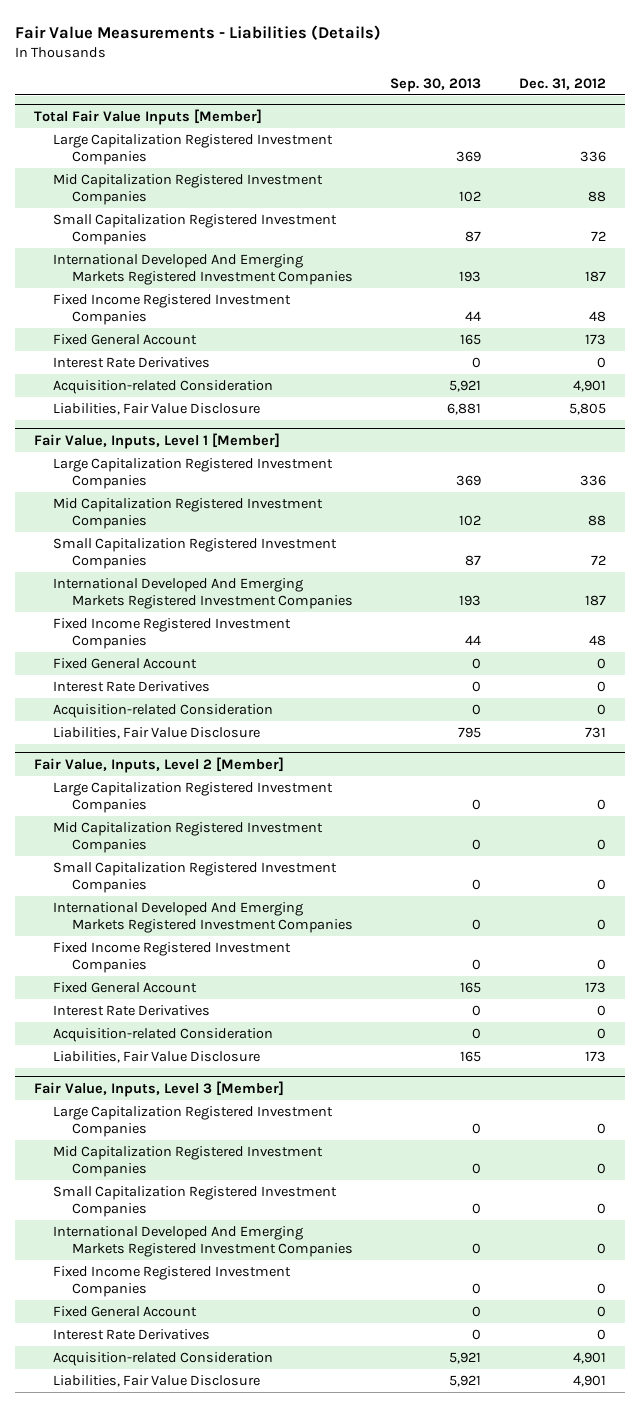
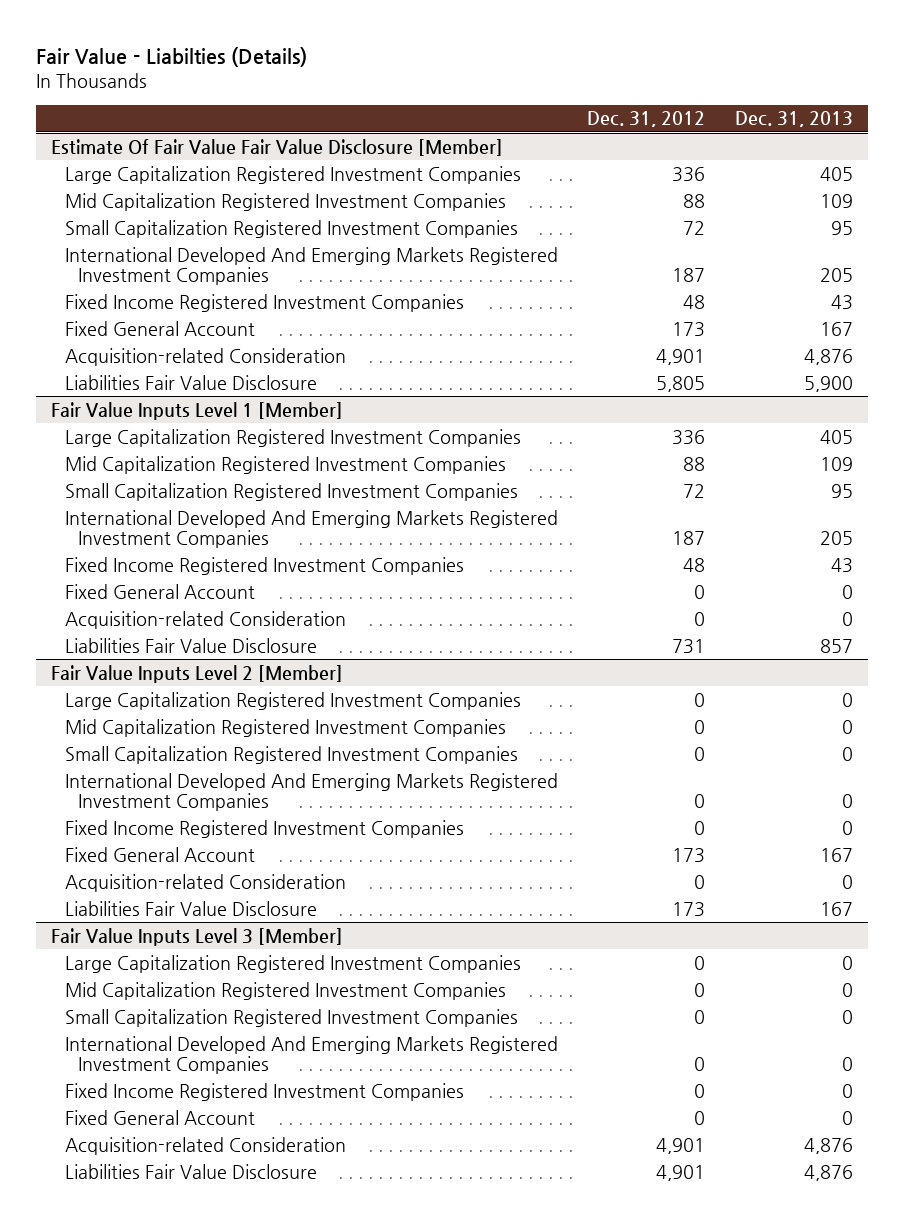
[15,24,382,40] Fair Value Measurements - Liabilities (Details) -> [36,47,308,68] Fair Value - Liabilties (Details)
[390,77,482,92] Sep. 30, 2013 -> none
none -> [735,111,854,128] Dec. 31, 2013
[33,108,262,125] Total Fair Value Inputs [Member] -> none
none -> [51,138,504,156] Estimate Of Fair Value Fair Value Disclosure [Member]
[52,357,210,369] Interest Rate Derivatives -> none
[52,403,260,416] Liabilities, Fair Value Disclosure -> [64,374,317,390] Liabilities Fair Value Disclosure
[33,432,280,449] Fair Value, Inputs, Level 1 [Member] -> [51,401,344,420] Fair Value Inputs Level 1 [Member]
[52,681,210,693] Interest Rate Derivatives -> none
[52,727,260,740] Liabilities, Fair Value Disclosure -> [64,637,317,653] Liabilities Fair Value Disclosure
[33,756,284,773] Fair Value, Inputs, Level 2 [Member] -> [51,664,344,683] Fair Value Inputs Level 2 [Member]
[52,1005,210,1017] Interest Rate Derivatives -> none
[52,1051,260,1064] Liabilities, Fair Value Disclosure -> [64,900,317,916] Liabilities Fair Value Disclosure
[33,1080,284,1097] Fair Value, Inputs, Level 3 [Member] -> [51,927,344,946] Fair Value Inputs Level 3 [Member]
[52,1329,210,1341] Interest Rate Derivatives -> none
[52,1375,260,1388] Liabilities, Fair Value Disclosure -> [64,1163,317,1179] Liabilities Fair Value Disclosure

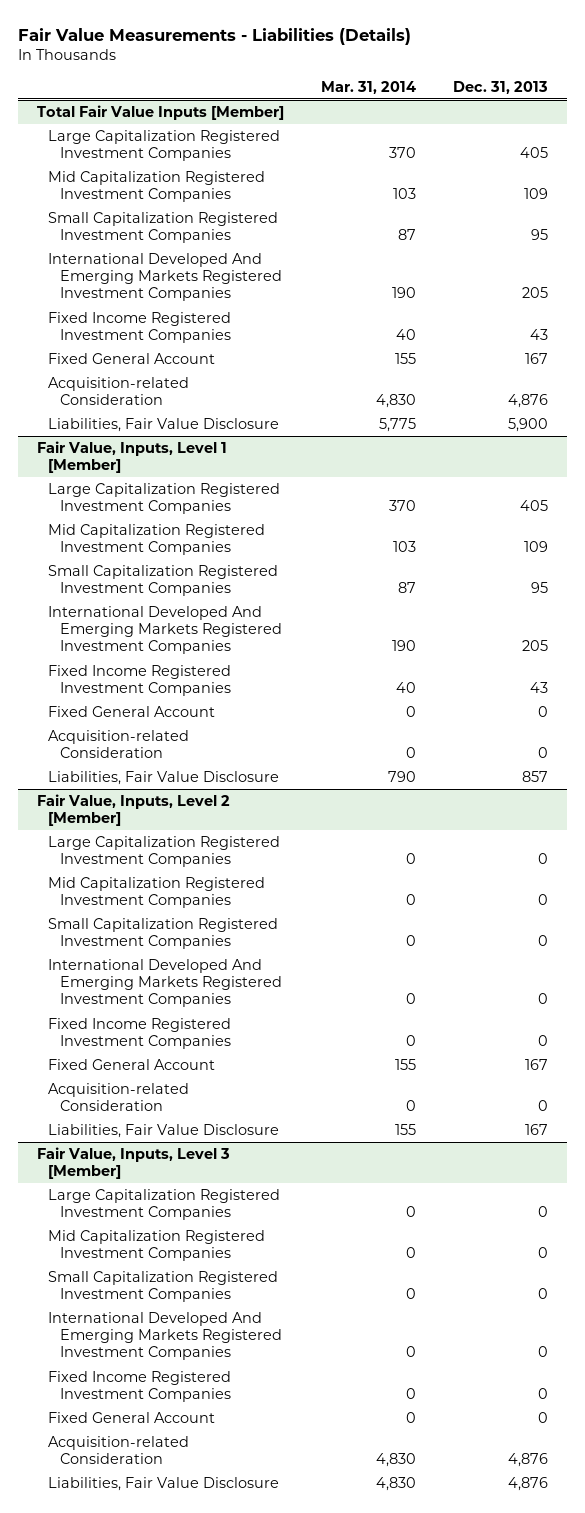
[36,47,308,68] Fair Value - Liabilties (Details) -> [18,27,412,45] Fair Value Measurements - Liabilities (Details)
[587,111,706,128] Dec. 31, 2012 -> none
none -> [320,80,416,94] Mar. 31, 2014
[51,138,504,156] Estimate Of Fair Value Fair Value Disclosure [Member] -> none
none -> [36,105,284,121] Total Fair Value Inputs [Member]
[64,374,317,390] Liabilities Fair Value Disclosure -> [48,418,280,433] Liabilities, Fair Value Disclosure
[51,401,344,420] Fair Value Inputs Level 1 [Member] -> [36,441,227,474] Fair Value, Inputs, Level 1 [Member]
[64,637,317,653] Liabilities Fair Value Disclosure -> [48,771,280,786] Liabilities, Fair Value Disclosure
[51,664,344,683] Fair Value Inputs Level 2 [Member] -> [36,794,230,827] Fair Value, Inputs, Level 2 [Member]
[64,900,317,916] Liabilities Fair Value Disclosure -> [48,1124,280,1139] Liabilities, Fair Value Disclosure
[51,927,344,946] Fair Value Inputs Level 3 [Member] -> [36,1147,230,1180] Fair Value, Inputs, Level 3 [Member]
[64,1163,317,1179] Liabilities Fair Value Disclosure -> [48,1477,280,1492] Liabilities, Fair Value Disclosure

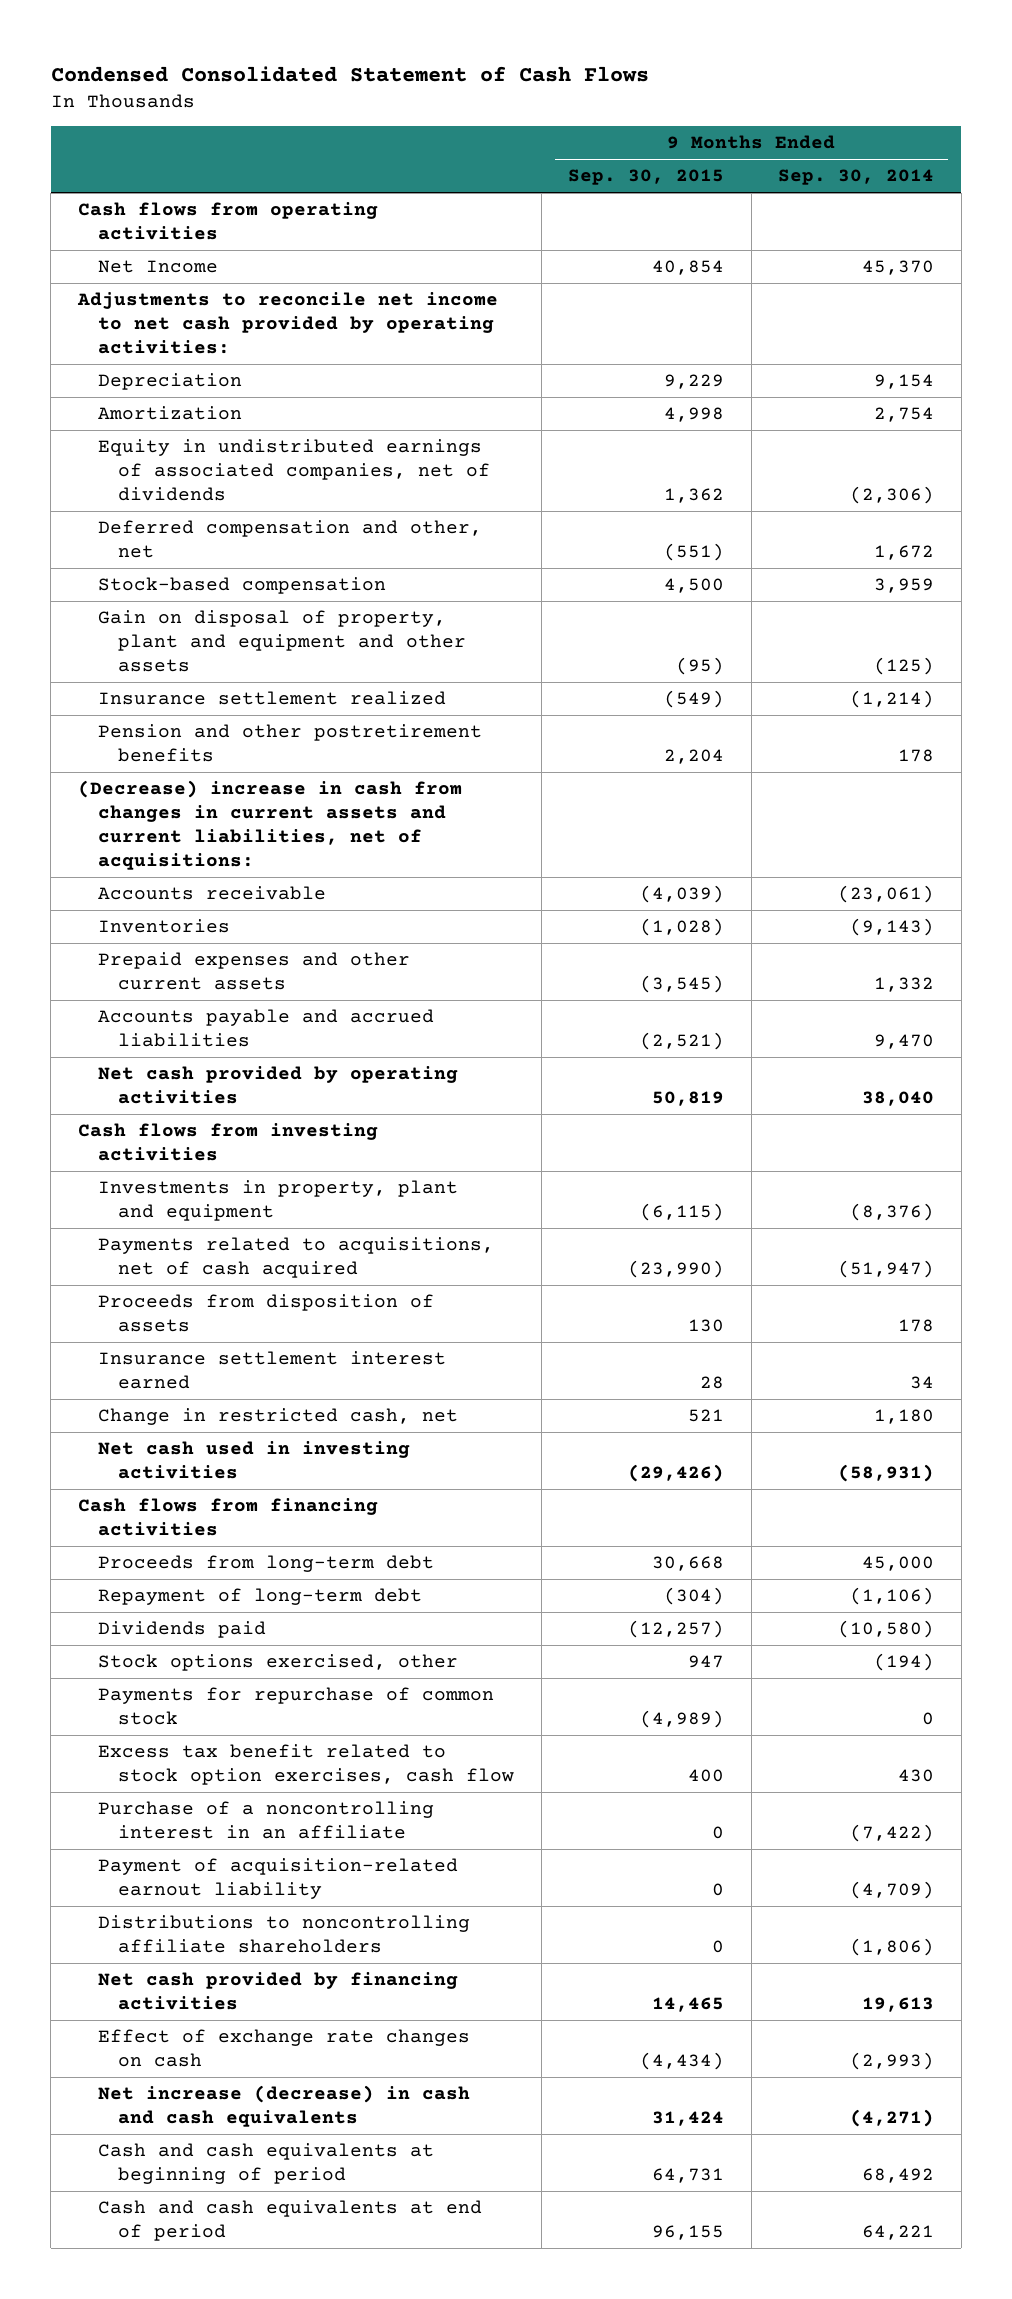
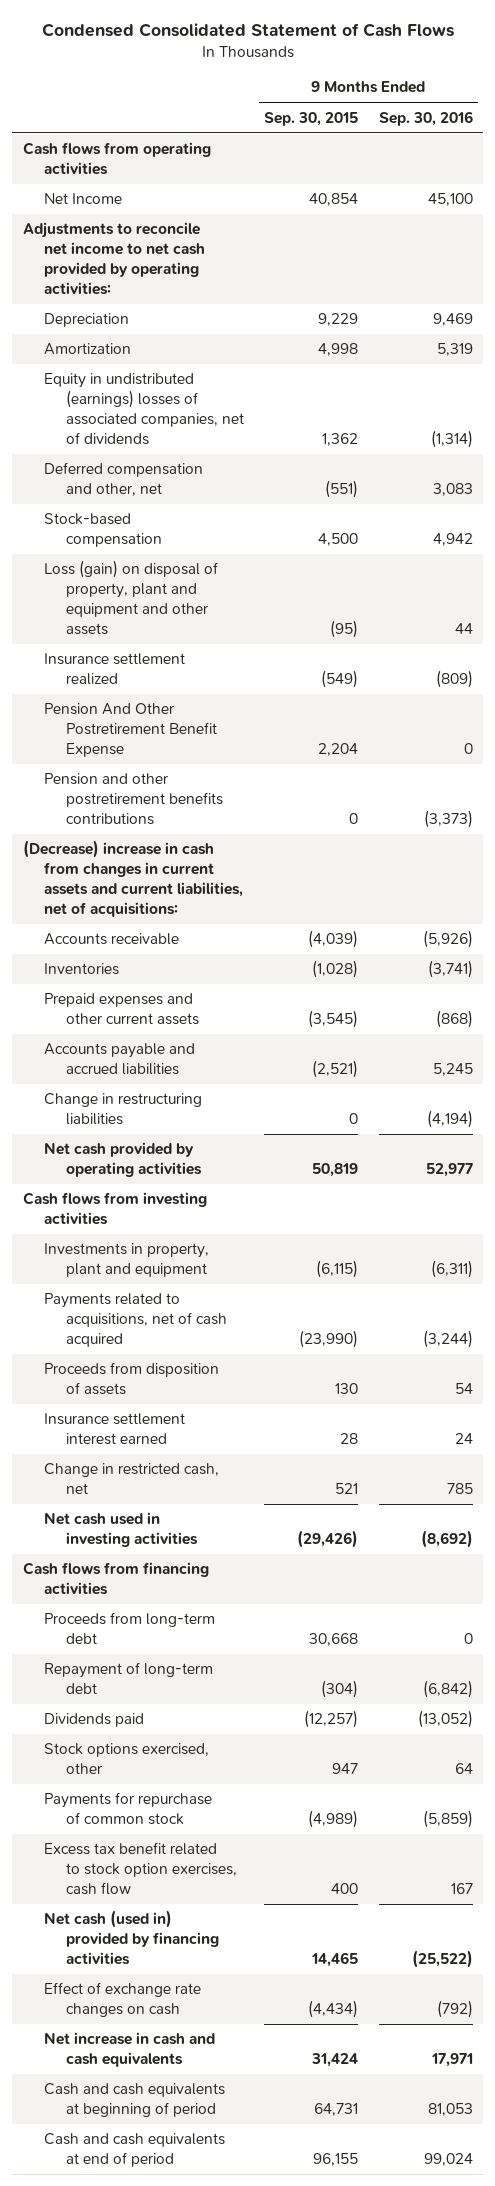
[778,169,935,186] Sep. 30, 2014 -> none
none -> [378,110,473,126] Sep. 30, 2016
[98,439,491,501] Equity in undistributed earnings of associated companies, net of dividends -> [44,373,244,445] Equity in undistributed (earnings) losses of associated companies, net of dividends
[98,610,467,672] Gain on disposal of property, plant and equipment and other assets -> [44,560,219,635] Loss (gain) on disposal of property, plant and equipment and other assets
none -> [44,703,217,757] Pension And Other Postretirement Benefit Expense
[98,724,483,763] Pension and other postretirement benefits -> [44,773,223,825] Pension and other postretirement benefits contributions
[664,749,725,765] 2,204 -> [349,812,359,824] 0
none -> [44,1093,203,1126] Change in restructuring liabilities
[98,1801,435,1840] Purchase of a noncontrolling interest in an affiliate -> none
[98,1858,459,1900] Payment of acquisition-related earnout liability -> none
[98,1915,471,1954] Distributions to noncontrolling affiliate shareholders -> none
[98,1972,459,2011] Net cash provided by financing activities -> [44,1910,219,1965] Net cash (used in) provided by financing activities
[98,2085,471,2128] Net increase (decrease) in cash and cash equivalents -> [44,2032,216,2068] Net increase in cash and cash equivalents

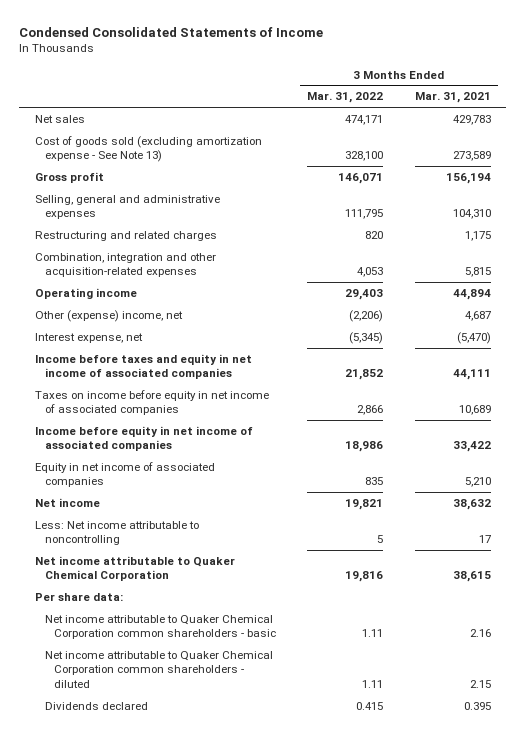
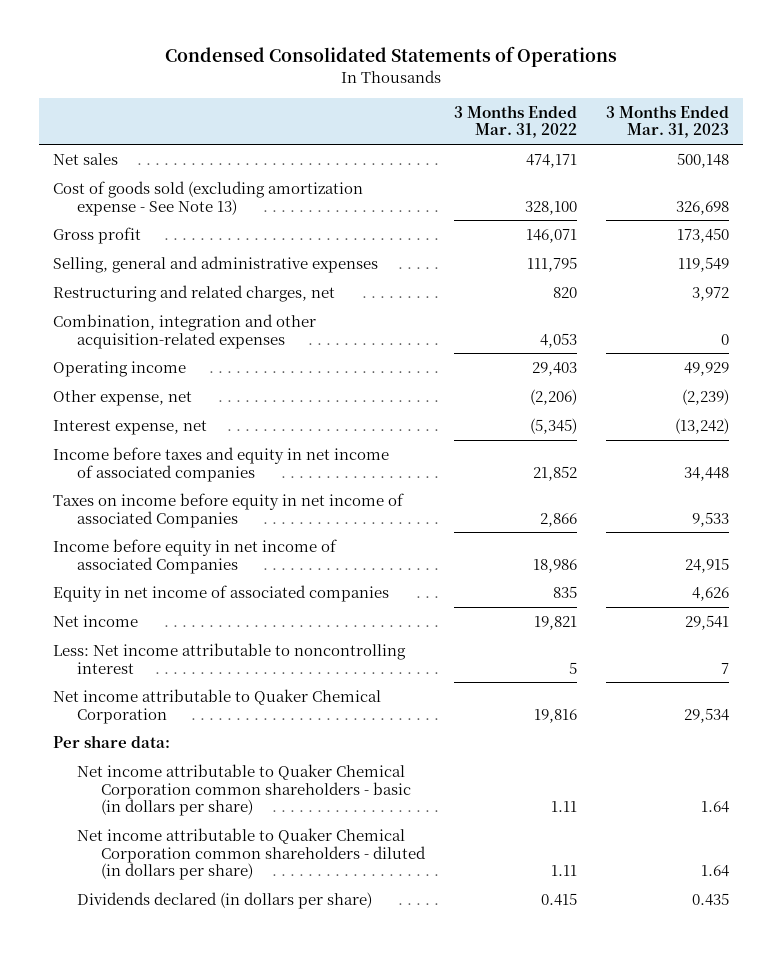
[19,26,324,37] Condensed Consolidated Statements of Income -> [165,46,618,68] Condensed Consolidated Statements of Operations
[414,92,491,104] Mar. 31, 2021 -> none
none -> [605,104,729,139] 3 Months Ended Mar. 31, 2023
[34,230,217,241] Restructuring and related charges -> [53,284,336,302] Restructuring and related charges, net
[34,309,183,322] Other (expense) income, net -> [53,389,193,406] Other expense, net
[34,389,269,416] Taxes on income before equity in net income of associated companies -> [53,492,405,528] Taxes on income before equity in net income of associated Companies
[34,425,253,452] Income before equity in net income of associated companies -> [53,538,338,574] Income before equity in net income of associated Companies
[34,520,199,546] Less: Net income attributable to noncontrolling -> [53,642,407,674] Less: Net income attributable to noncontrolling interest
[44,614,277,640] Net income attributable to Quaker Chemical Corporation common shareholders - basic -> [77,763,411,817] Net income attributable to Quaker Chemical Corporation common shareholders - basic (in dollars per share)
[44,650,273,689] Net income attributable to Quaker Chemical Corporation common shareholders - diluted -> [77,827,426,881] Net income attributable to Quaker Chemical Corporation common shareholders - diluted (in dollars per share)
[44,701,148,710] Dividends declared -> [77,891,373,909] Dividends declared (in dollars per share)

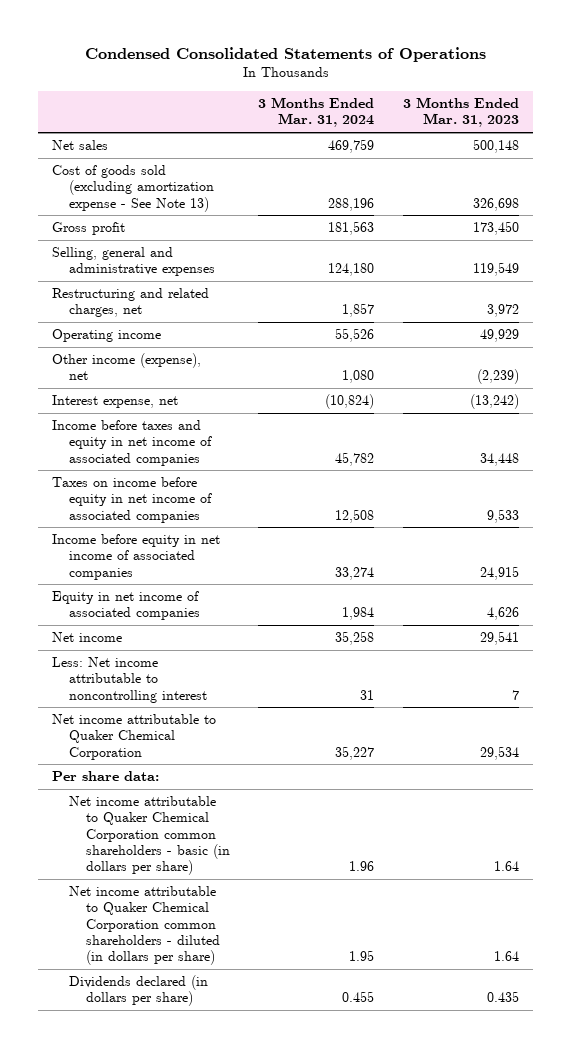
[453,104,577,139] 3 Months Ended Mar. 31, 2022 -> none
none -> [258,97,375,128] 3 Months Ended Mar. 31, 2024
[53,313,317,349] Combination, integration and other acquisition-related expenses -> none
[53,389,193,406] Other expense, net -> [52,353,202,381] Other income (expense), net
[53,492,405,528] Taxes on income before equity in net income of associated Companies -> [52,477,212,523] Taxes on income before equity in net income of associated companies
[53,538,338,574] Income before equity in net income of associated Companies -> [52,534,221,580] Income before equity in net income of associated companies

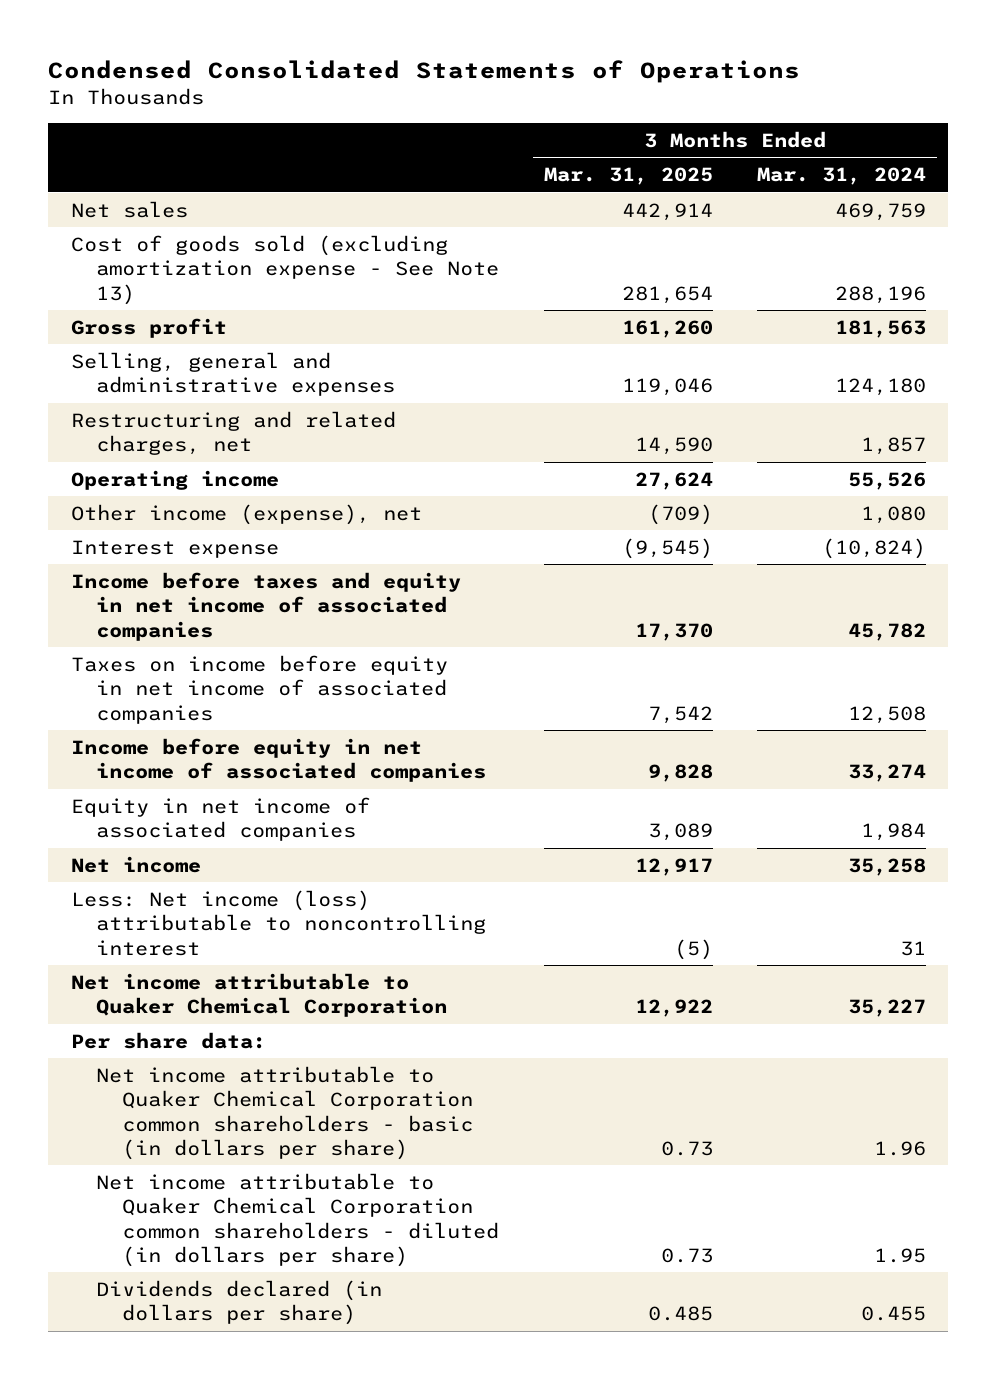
[403,97,520,128] 3 Months Ended Mar. 31, 2023 -> none
none -> [543,166,713,185] Mar. 31, 2025
[52,395,179,409] Interest expense, net -> [70,539,279,558] Interest expense
[52,657,207,703] Less: Net income attributable to noncontrolling interest -> [70,889,487,956] Less: Net income (loss) attributable to noncontrolling interest

